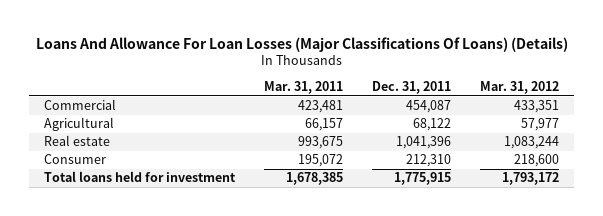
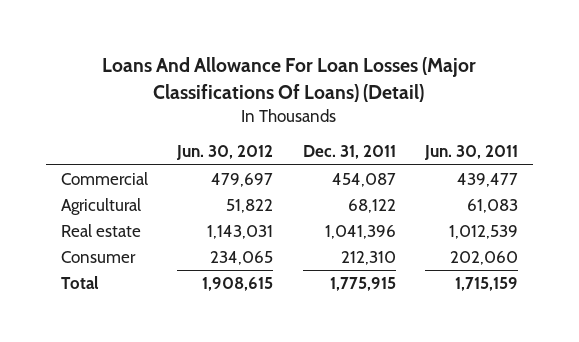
[35,36,568,52] Loans And Allowance For Loan Losses (Major Classifications Of Loans) (Details) -> [102,57,477,102] Loans And Allowance For Loan Losses (Major Classifications Of Loans) (Detail)
[264,81,344,95] Mar. 31, 2011 -> none
[480,81,560,95] Mar. 31, 2012 -> none
none -> [176,145,274,161] Jun. 30, 2012
none -> [424,145,519,161] Jun. 30, 2011
[43,171,236,183] Total loans held for investment -> [60,276,99,290] Total

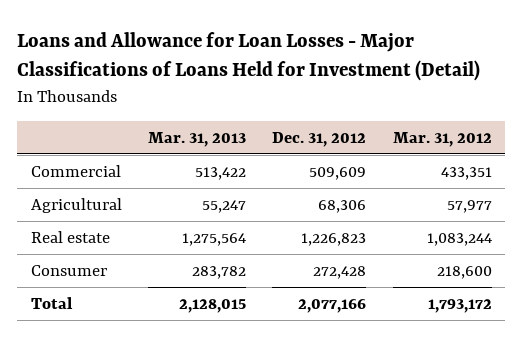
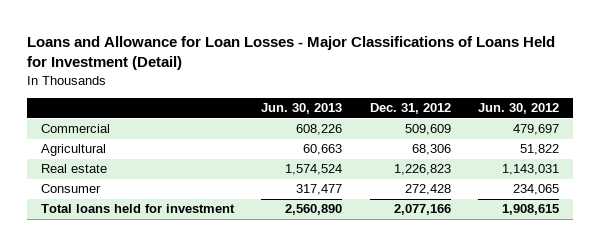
[147,131,246,147] Mar. 31, 2013 -> none
[392,131,492,147] Mar. 31, 2012 -> none
none -> [261,103,343,115] Jun. 30, 2013
none -> [478,103,560,115] Jun. 30, 2012
[30,296,73,309] Total -> [40,204,235,214] Total loans held for investment

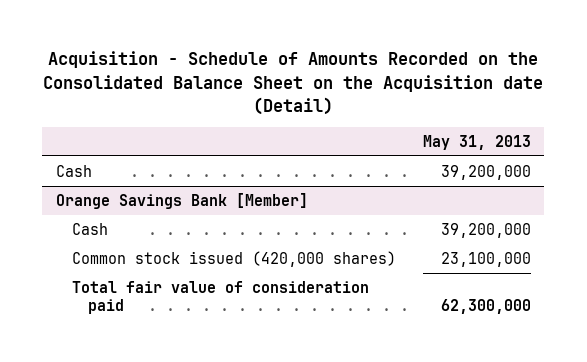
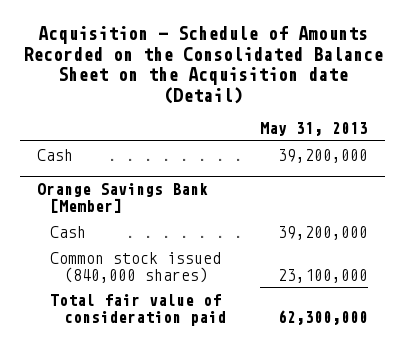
[71,250,396,267] Common stock issued (420,000 shares) -> [50,251,222,283] Common stock issued (840,000 shares)

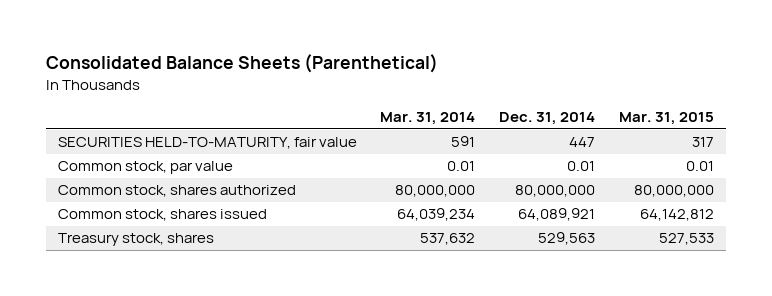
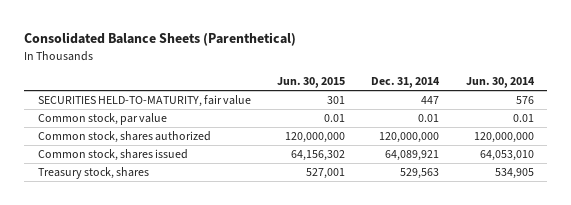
[380,112,476,126] Mar. 31, 2014 -> none
[619,112,715,126] Mar. 31, 2015 -> none
none -> [276,76,345,88] Jun. 30, 2015
none -> [465,76,535,88] Jun. 30, 2014
[515,185,596,198] 80,000,000 -> [379,132,440,144] 120,000,000

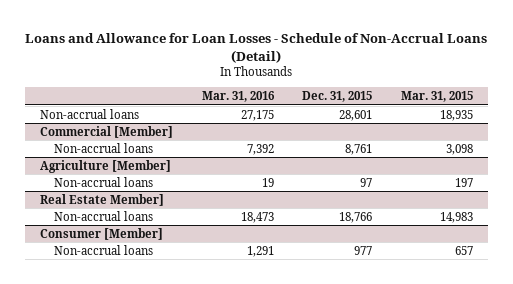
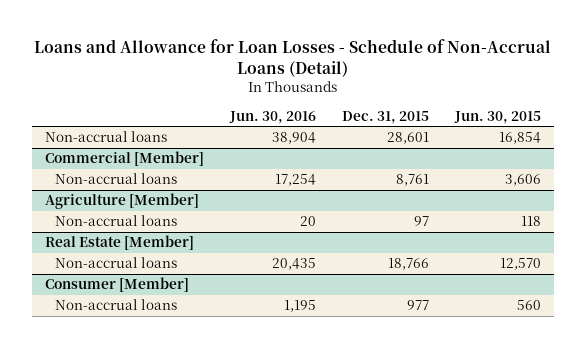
[201,90,275,102] Mar. 31, 2016 -> none
[401,90,474,102] Mar. 31, 2015 -> none
none -> [229,110,317,124] Jun. 30, 2016
none -> [454,110,542,124] Jun. 30, 2015
[39,193,164,206] Real Estate Member] -> [44,235,194,251] Real Estate [Member]

